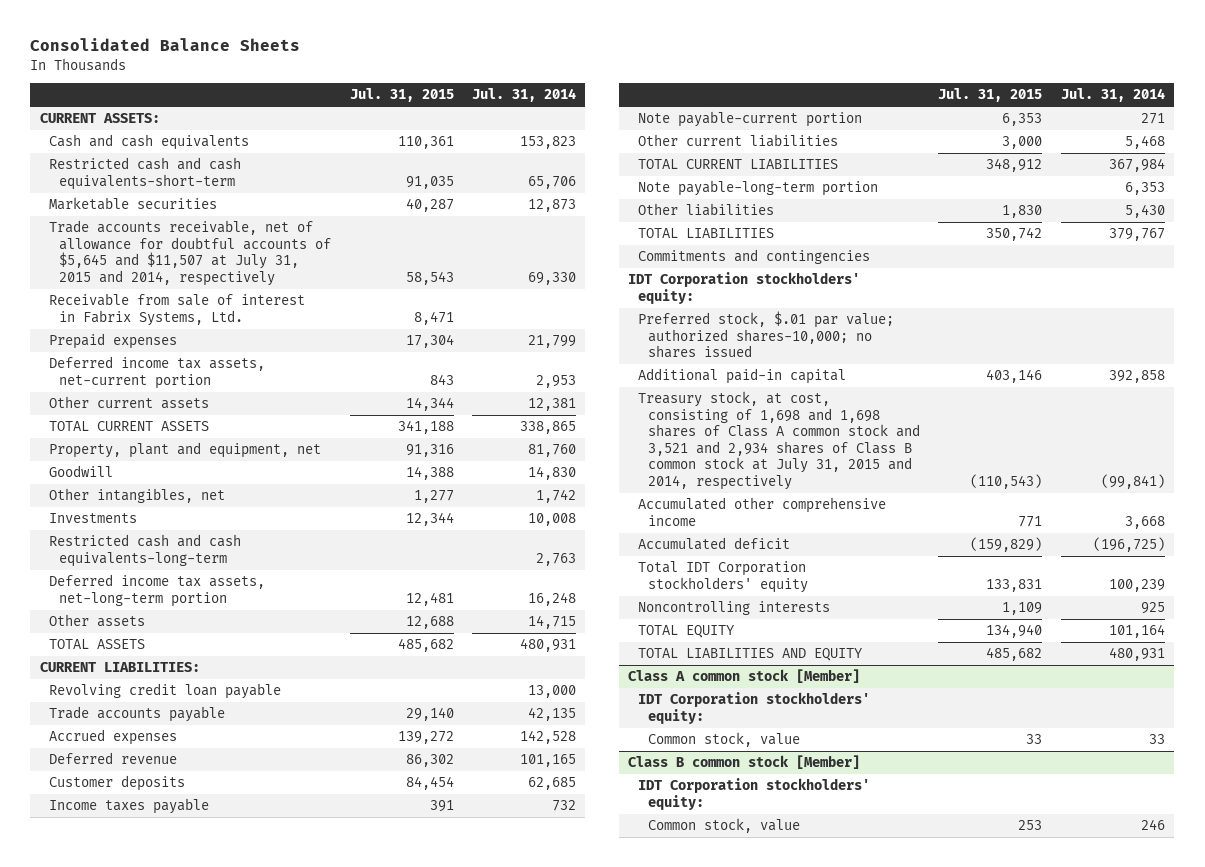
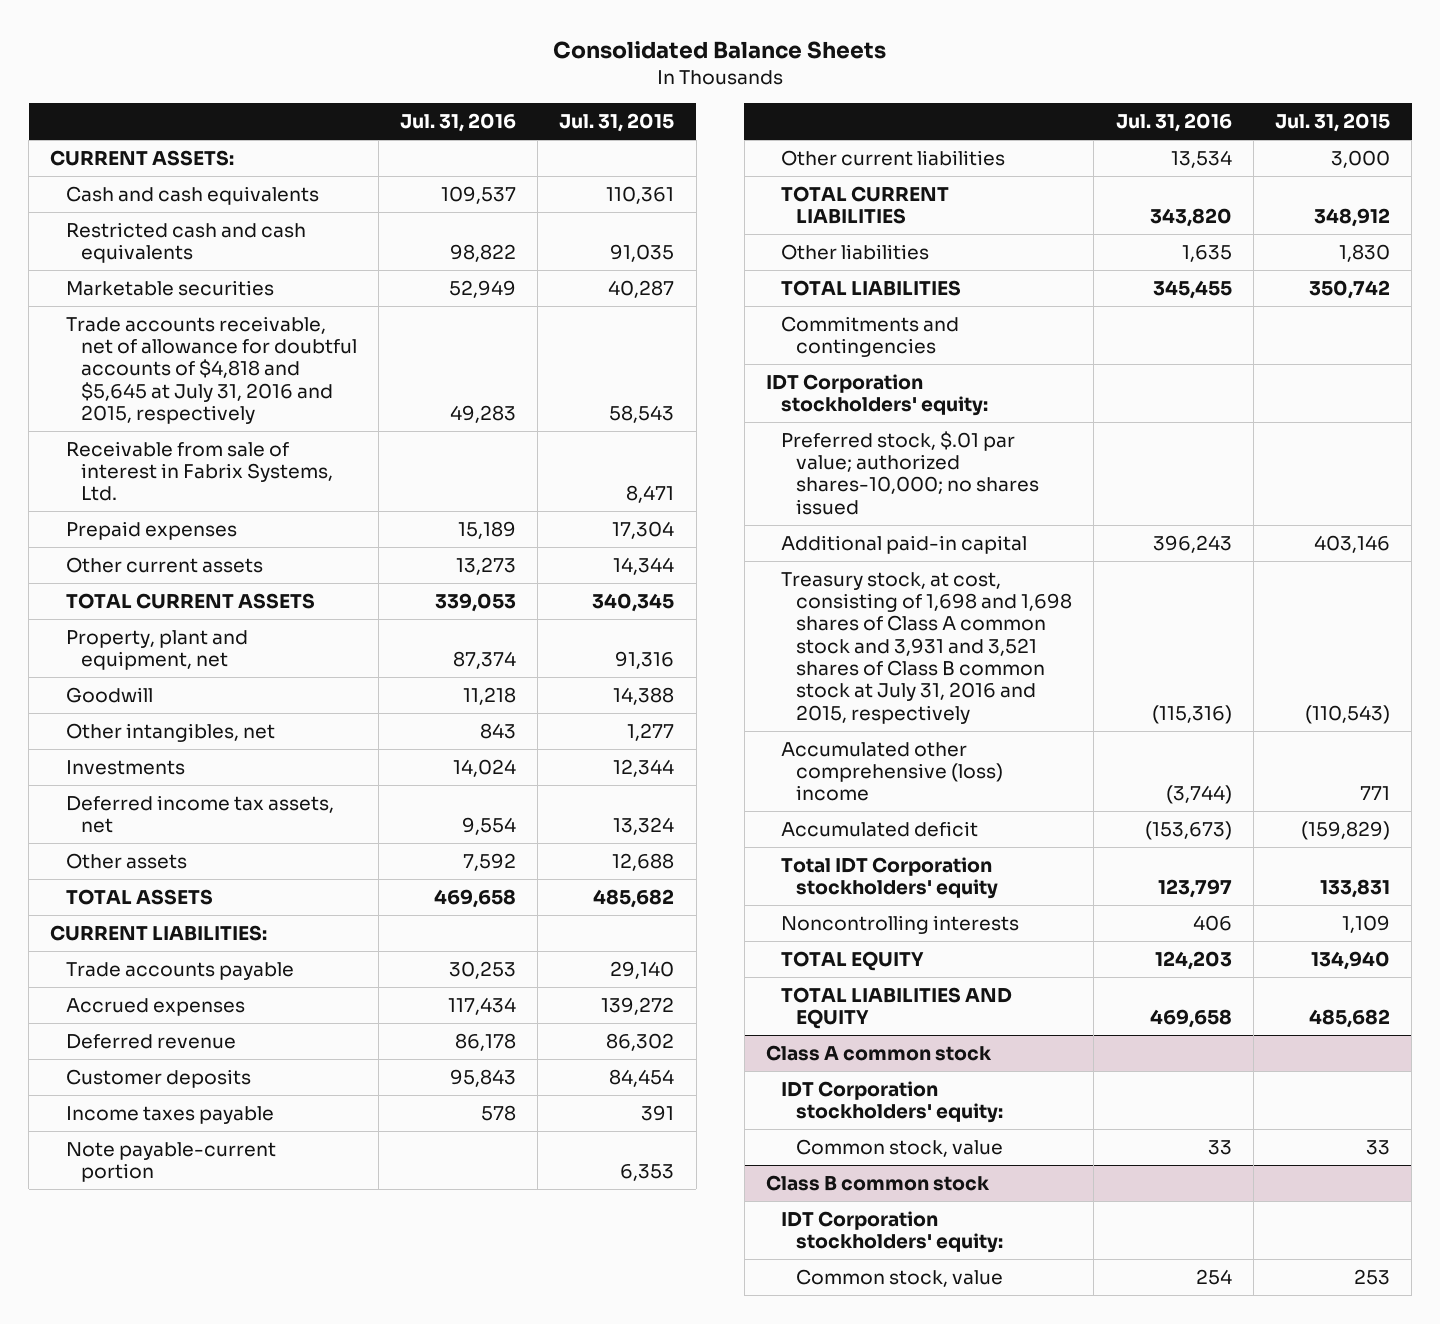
[472,88,577,103] Jul. 31, 2014 -> none
none -> [400,113,517,133] Jul. 31, 2016
[49,157,242,190] Restricted cash and cash equivalents-short-term -> [65,221,306,264] Restricted cash and cash equivalents
[49,220,331,286] Trade accounts receivable, net of allowance for doubtful accounts of $5,645 and $11,507 at July 31, 2015 and 2014, respectively -> [65,315,357,425] Trade accounts receivable, net of allowance for doubtful accounts of $4,818 and $5,645 at July 31, 2016 and 2015, respectively
[49,356,266,389] Deferred income tax assets, net-current portion -> none
[397,420,454,435] 341,188 -> [592,592,675,612] 340,345
[49,534,242,567] Restricted cash and cash equivalents-long-term -> none
[49,574,266,607] Deferred income tax assets, net-long-term portion -> [65,794,334,834] Deferred income tax assets, net
[405,591,454,606] 12,481 -> [613,817,675,836] 13,324
[49,683,282,700] Revolving credit loan payable -> none
[638,180,879,197] Note payable-long-term portion -> none
[638,391,920,490] Treasury stock, at cost, consisting of 1,698 and 1,698 shares of Class A common stock and 3,521 and 2,934 shares of Class B common stock at July 31, 2015 and 2014, respectively -> [781,571,1073,724] Treasury stock, at cost, consisting of 1,698 and 1,698 shares of Class A common stock and 3,931 and 3,521 shares of Class B common stock at July 31, 2016 and 2015, respectively
[638,497,887,526] Accumulated other comprehensive income -> [781,741,1004,802] Accumulated other comprehensive (loss) income
[628,669,861,684] Class A common stock [Member] -> [765,1044,992,1061] Class A common stock
[628,755,861,770] Class B common stock [Member] -> [765,1174,990,1191] Class B common stock

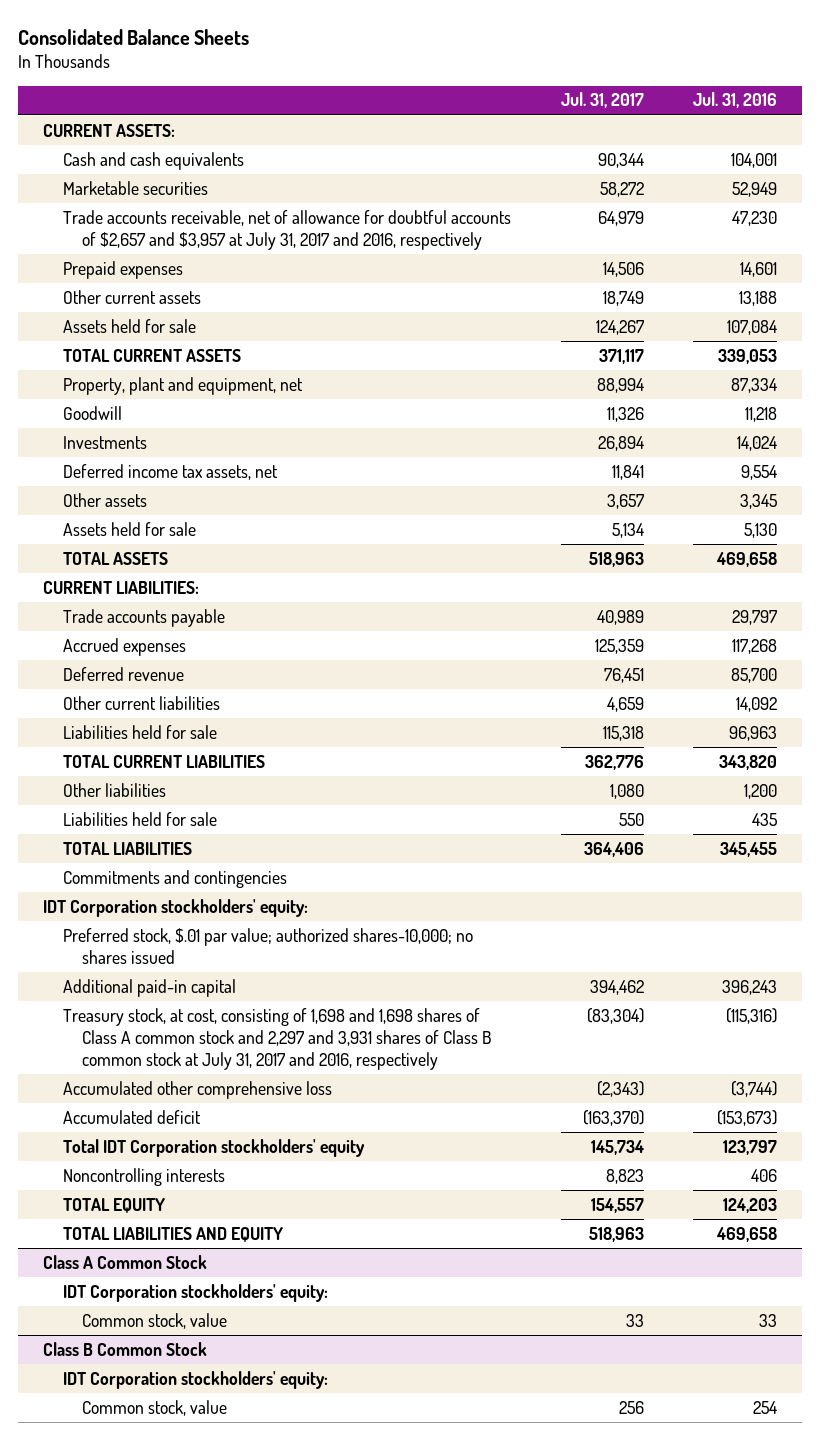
[559,113,675,133] Jul. 31, 2015 -> none
none -> [560,92,644,109] Jul. 31, 2017
[65,221,306,264] Restricted cash and cash equivalents -> none
[441,185,517,204] 109,537 -> [731,152,778,168] 104,001
[65,440,333,502] Receivable from sale of interest in Fabrix Systems, Ltd. -> none
[65,315,357,425] Trade accounts receivable, net of allowance for doubtful accounts of $4,818 and $5,645 at July 31, 2016 and 2015, respectively -> [62,209,511,250] Trade accounts receivable, net of allowance for doubtful accounts of $2,657 and $3,957 at July 31, 2017 and 2016, respectively
[450,405,517,424] 49,283 -> [732,210,778,226] 47,230
[458,520,517,539] 15,189 -> [740,261,778,277] 14,601
[456,556,517,575] 13,273 -> [739,290,778,306] 13,188
none -> [62,318,196,333] Assets held for sale
[453,651,517,670] 87,374 -> [731,377,778,393] 87,334
[65,722,275,742] Other intangibles, net -> none
[463,852,517,871] 7,592 -> [740,493,778,509] 3,345
none -> [62,521,196,536] Assets held for sale
[65,1068,251,1088] Customer deposits -> none
[65,1105,274,1124] Income taxes payable -> none
[65,1141,276,1183] Note payable-current portion -> none
[449,960,517,979] 30,253 -> [732,609,778,625] 29,797
[448,996,517,1015] 117,434 -> [732,638,778,654] 117,268
[455,1032,517,1051] 86,178 -> [731,667,778,683] 85,700
[1170,149,1232,168] 13,534 -> [736,696,778,712] 14,092
none -> [62,724,217,739] Liabilities held for sale
[1181,244,1232,262] 1,635 -> [744,783,778,799] 1,200
none -> [62,811,217,826] Liabilities held for sale
[781,571,1073,724] Treasury stock, at cost, consisting of 1,698 and 1,698 shares of Class A common stock and 3,931 and 3,521 shares of Class B common stock at July 31, 2016 and 2015, respectively -> [62,1007,493,1071] Treasury stock, at cost, consisting of 1,698 and 1,698 shares of Class A common stock and 2,297 and 3,931 shares of Class B common stock at July 31, 2017 and 2016, respectively
[781,741,1004,802] Accumulated other comprehensive (loss) income -> [62,1080,332,1099] Accumulated other comprehensive loss
[765,1044,992,1061] Class A common stock -> [42,1254,207,1269] Class A Common Stock
[765,1174,990,1191] Class B common stock -> [42,1341,207,1356] Class B Common Stock

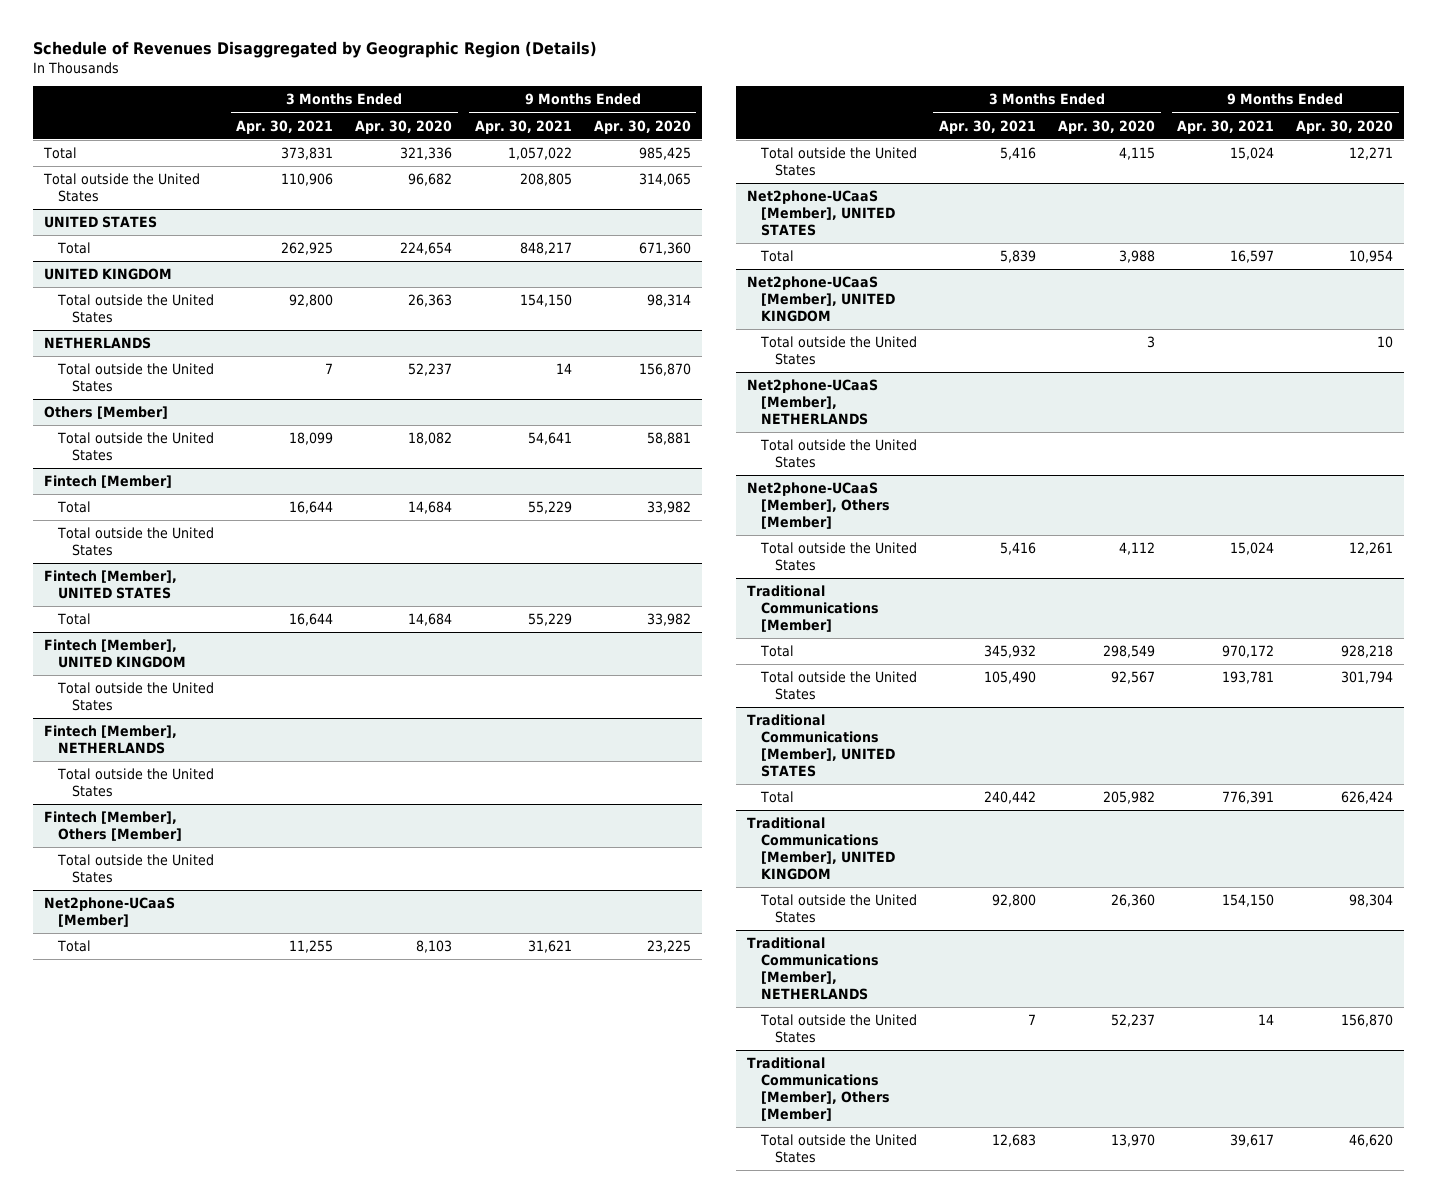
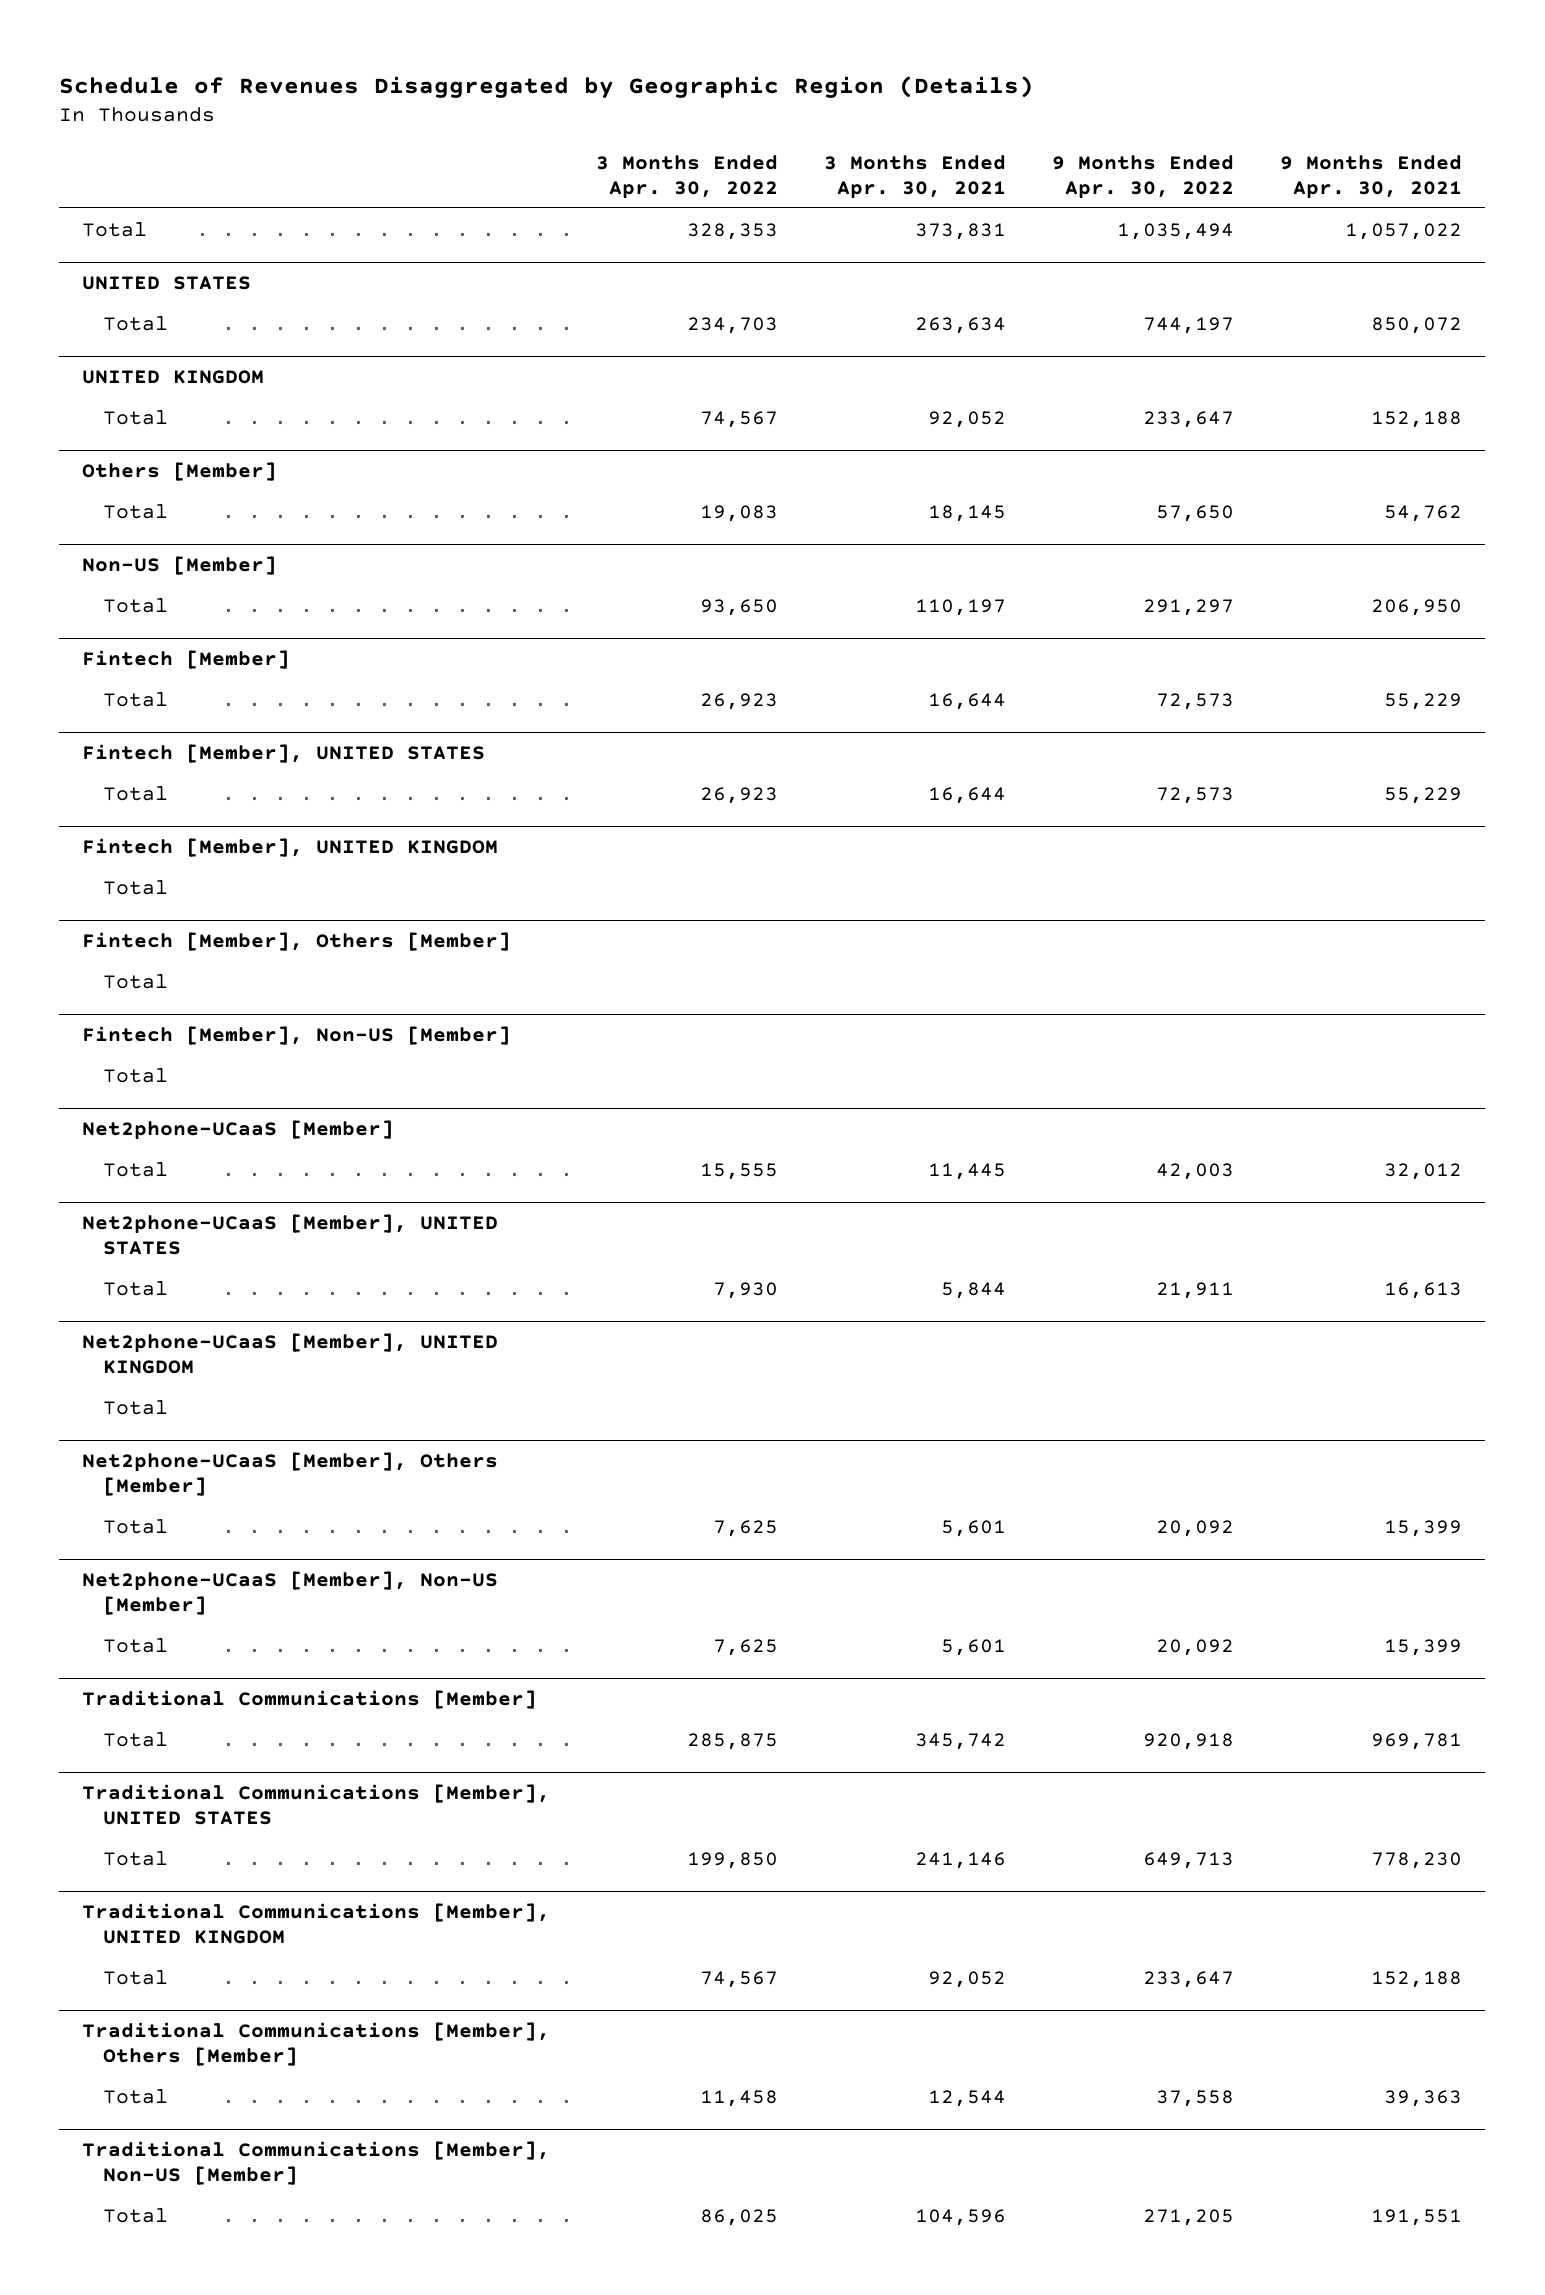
[355,119,453,134] Apr. 30, 2020 -> none
[593,119,691,134] Apr. 30, 2020 -> none
none -> [596,155,779,199] 3 Months Ended Apr. 30, 2022
none -> [1052,155,1235,199] 9 Months Ended Apr. 30, 2022
[43,173,201,202] Total outside the United States -> none
[281,242,334,256] 262,925 -> [915,316,1007,334] 263,634
[519,242,572,256] 848,217 -> [1371,316,1463,334] 850,072
[57,294,215,323] Total outside the United States -> none
[44,337,152,350] NETHERLANDS -> none
[57,363,215,392] Total outside the United States -> none
none -> [103,409,169,425] Total
[57,432,215,461] Total outside the United States -> none
none -> [103,503,169,519] Total
none -> [82,555,278,575] Non-US [Member]
none -> [103,597,169,613] Total
[57,527,215,556] Total outside the United States -> none
[57,682,215,711] Total outside the United States -> none
[44,725,178,754] Fintech [Member], NETHERLANDS -> none
[57,768,215,797] Total outside the United States -> none
none -> [103,879,169,895] Total
[57,854,215,883] Total outside the United States -> none
none -> [103,973,169,989] Total
none -> [82,1025,512,1045] Fintech [Member], Non-US [Member]
none -> [103,1067,169,1083] Total
[759,147,917,176] Total outside the United States -> none
[289,940,334,954] 11,255 -> [928,1162,1007,1180] 11,445
[527,940,572,954] 31,621 -> [1384,1162,1463,1180] 32,012
[999,250,1036,264] 5,839 -> [941,1281,1007,1299] 5,844
[1230,250,1275,264] 16,597 -> [1384,1281,1463,1299] 16,613
[759,336,917,365] Total outside the United States -> none
[746,379,878,425] Net2phone-UCaaS [Member], NETHERLANDS -> none
[759,439,917,468] Total outside the United States -> none
none -> [103,1399,169,1415] Total
[759,542,917,571] Total outside the United States -> none
none -> [103,1518,169,1534] Total
none -> [82,1570,499,1615] Net2phone-UCaaS [Member], Non-US [Member]
none -> [103,1637,169,1653] Total
[759,671,917,700] Total outside the United States -> none
[983,645,1036,659] 345,932 -> [915,1732,1007,1750] 345,742
[1222,645,1275,659] 970,172 -> [1371,1732,1463,1750] 969,781
[983,791,1036,805] 240,442 -> [915,1851,1007,1869] 241,146
[1222,791,1275,805] 776,391 -> [1371,1851,1463,1869] 778,230
[759,894,917,923] Total outside the United States -> none
[746,937,879,1000] Traditional Communications [Member], NETHERLANDS -> none
[759,1014,917,1043] Total outside the United States -> none
none -> [103,1969,169,1985] Total
[759,1134,917,1163] Total outside the United States -> none
none -> [103,2088,169,2104] Total
none -> [82,2140,551,2185] Traditional Communications [Member], Non-US [Member]
none -> [103,2207,169,2223] Total

